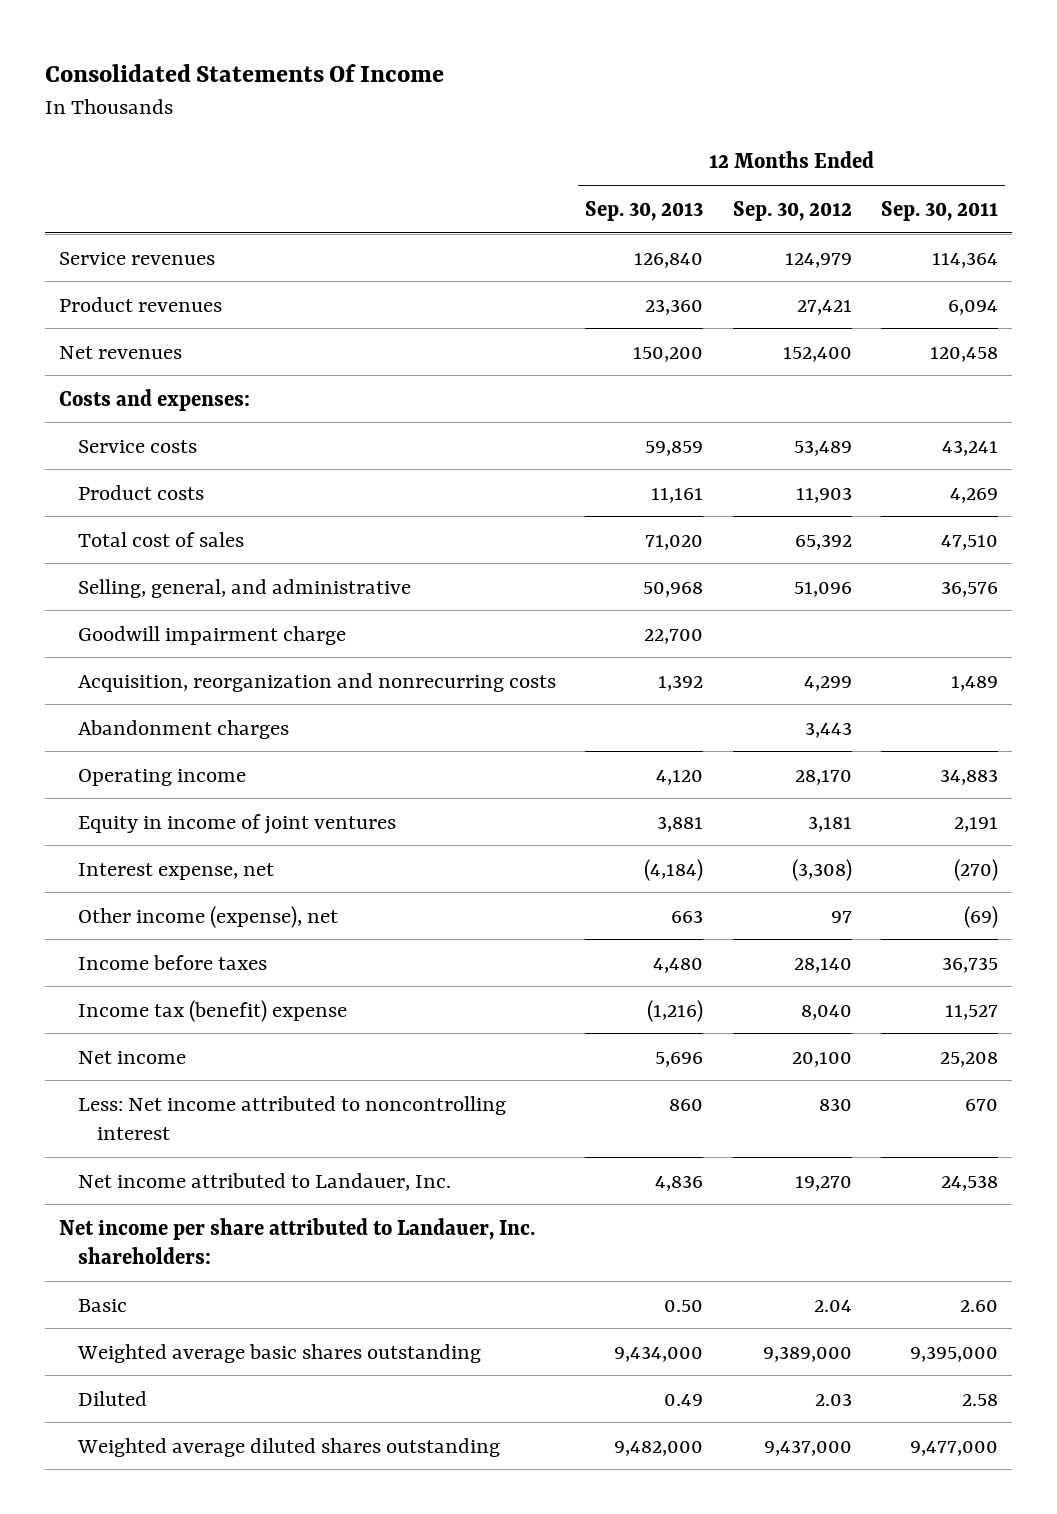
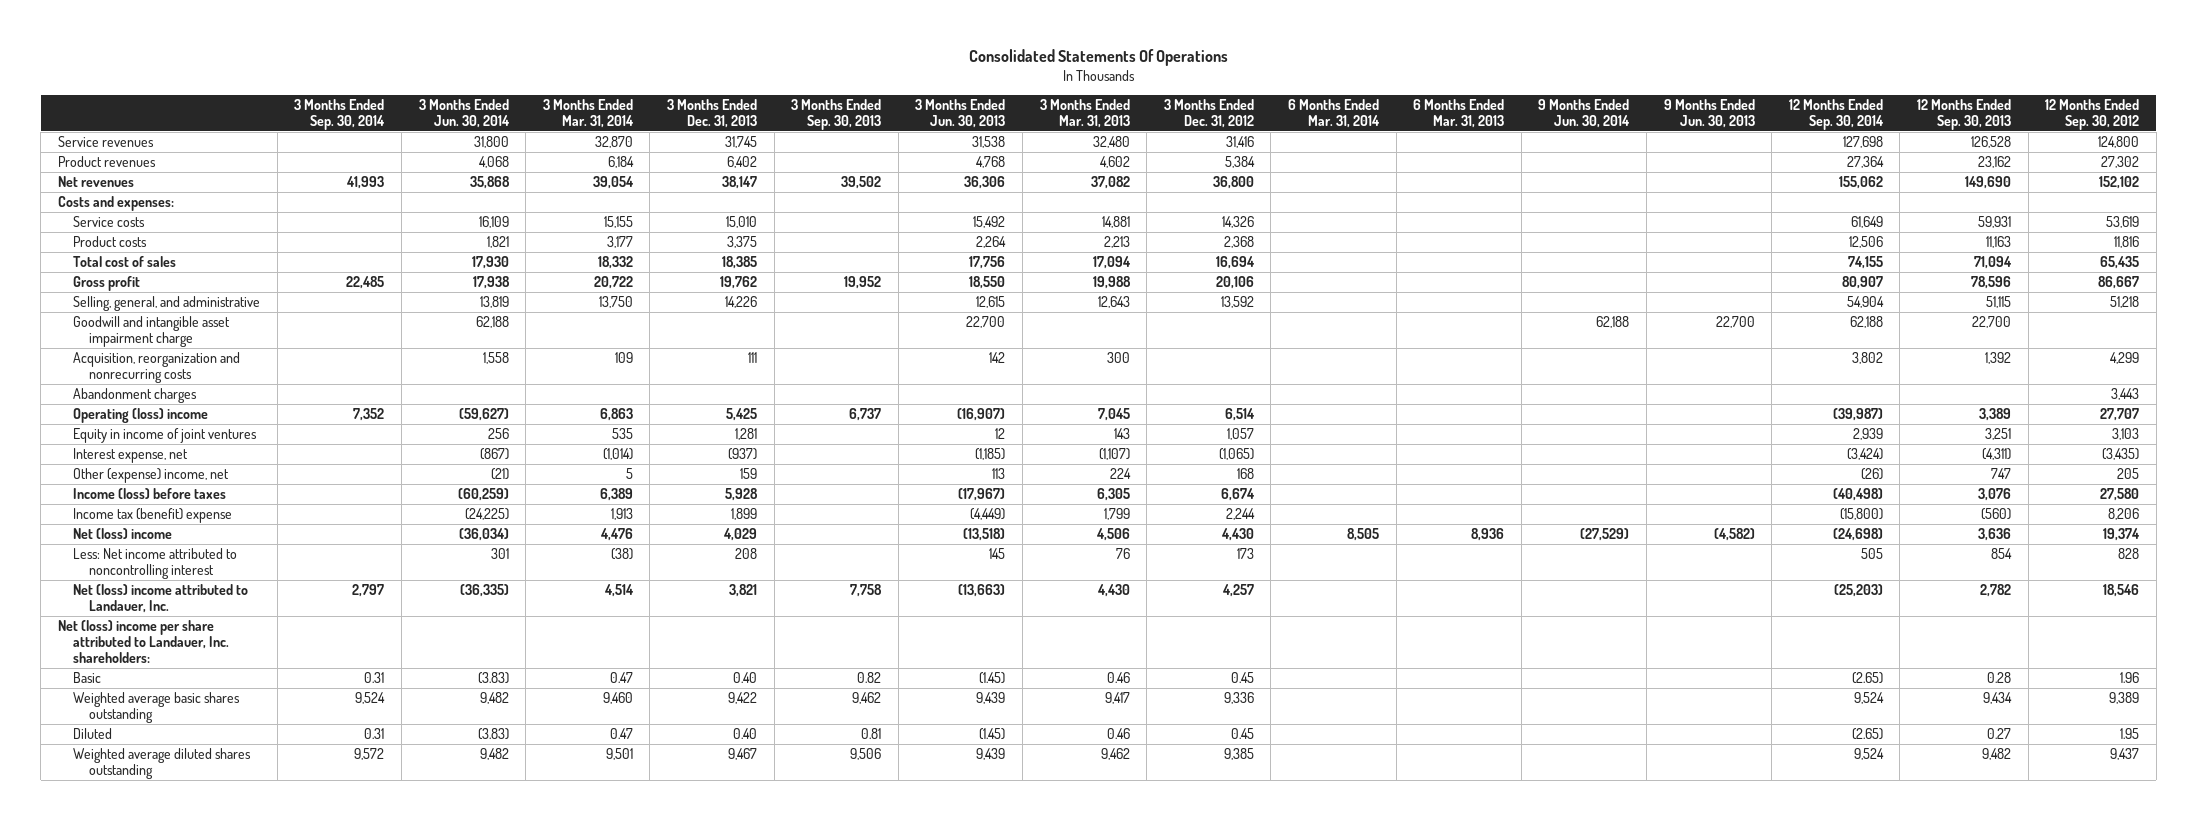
[44,63,444,82] Consolidated Statements Of Income -> [968,49,1228,67] Consolidated Statements Of Operations
[880,200,998,221] Sep. 30, 2011 -> none
none -> [294,98,386,130] 3 Months Ended Sep. 30, 2014
none -> [418,98,510,128] 3 Months Ended Jun. 30, 2014
none -> [542,98,634,128] 3 Months Ended Mar. 31, 2014
none -> [667,98,758,128] 3 Months Ended Dec. 31, 2013
none -> [791,98,882,130] 3 Months Ended Sep. 30, 2013
none -> [915,98,1006,128] 3 Months Ended Jun. 30, 2013
none -> [1039,98,1130,128] 3 Months Ended Mar. 31, 2013
none -> [1163,98,1254,128] 3 Months Ended Dec. 31, 2012
none -> [1288,98,1381,128] 6 Months Ended Mar. 31, 2014
none -> [1413,98,1505,128] 6 Months Ended Mar. 31, 2013
none -> [1538,98,1631,128] 9 Months Ended Jun. 30, 2014
none -> [1663,98,1755,128] 9 Months Ended Jun. 30, 2013
none -> [1788,98,1884,130] 12 Months Ended Sep. 30, 2014
[634,252,704,268] 126,840 -> [1971,136,2012,149] 126,528
[784,252,852,268] 124,979 -> [2098,136,2140,149] 124,800
[645,298,704,315] 23,360 -> [1978,156,2012,169] 23,162
[796,299,852,315] 27,421 -> [2101,156,2140,169] 27,302
[633,346,704,362] 150,200 -> [1965,176,2012,190] 149,690
[782,346,852,362] 152,400 -> [2099,176,2140,190] 152,102
[645,440,704,456] 59,859 -> [1978,216,2012,229] 59,931
[793,439,852,456] 53,489 -> [2106,216,2140,229] 53,619
[651,487,704,503] 11,161 -> [1986,236,2012,249] 11,163
[795,486,852,503] 11,903 -> [2114,236,2140,249] 11,816
[645,534,704,550] 71,020 -> [1974,256,2013,270] 71,094
[794,533,852,550] 65,392 -> [2100,256,2140,270] 65,435
none -> [73,276,141,292] Gross profit
[643,581,704,597] 50,968 -> [1986,296,2012,309] 51,115
[793,581,852,597] 51,096 -> [2110,296,2140,309] 51,218
[78,625,347,645] Goodwill impairment charge -> [73,316,231,348] Goodwill and intangible asset impairment charge
[78,768,247,786] Operating income -> [73,408,209,424] Operating (loss) income
[656,769,704,785] 4,120 -> [1979,408,2012,422] 3,389
[794,769,852,785] 28,170 -> [2100,408,2140,422] 27,707
[657,815,704,832] 3,881 -> [1985,428,2012,441] 3,251
[807,815,852,832] 3,181 -> [2112,428,2140,441] 3,103
[644,858,704,881] (4,184) -> [1982,448,2012,461] (4,311)
[791,858,852,881] (3,308) -> [2102,448,2140,461] (3,435)
[78,905,339,928] Other income (expense), net -> [73,468,230,484] Other (expense) income, net
[671,909,704,923] 663 -> [1991,468,2012,480] 747
[830,910,852,923] 97 -> [2117,468,2140,480] 205
[78,954,268,970] Income before taxes -> [73,488,227,500] Income (loss) before taxes
[653,957,704,973] 4,480 -> [1978,488,2012,502] 3,076
[793,957,852,973] 28,140 -> [2100,488,2140,502] 27,580
[647,999,704,1022] (1,216) -> [1981,508,2012,521] (560)
[800,1004,852,1020] 8,040 -> [2108,508,2140,521] 8,206
[78,1050,187,1064] Net income -> [73,528,173,540] Net (loss) income
[655,1051,704,1067] 5,696 -> [1978,528,2012,542] 3,636
[791,1051,852,1067] 20,100 -> [2103,528,2141,542] 19,374
[669,1098,704,1111] 860 -> [1991,548,2013,560] 854
[818,1097,852,1111] 830 -> [2118,548,2140,560] 828
[78,1172,452,1191] Net income attributed to Landauer, Inc. -> [73,584,249,614] Net (loss) income attributed to Landauer, Inc.
[655,1174,704,1191] 4,836 -> [1980,584,2012,598] 2,782
[794,1175,852,1191] 19,270 -> [2103,584,2140,598] 18,546
[59,1217,536,1265] Net income per share attributed to Landauer, Inc. shareholders: -> [58,620,230,664] Net (loss) income per share attributed to Landauer, Inc. shareholders:
[664,1299,704,1312] 0.50 -> [1987,672,2012,684] 0.28
[813,1299,852,1312] 2.04 -> [2120,672,2140,684] 1.96
[614,1345,704,1362] 9,434,000 -> [1983,692,2013,705] 9,434
[762,1345,852,1362] 9,389,000 -> [2109,692,2140,705] 9,389
[664,1393,704,1406] 0.49 -> [1987,728,2012,740] 0.27
[814,1392,852,1406] 2.03 -> [2120,728,2140,740] 1.95
[614,1440,704,1456] 9,482,000 -> [1982,748,2012,761] 9,482
[763,1439,852,1456] 9,437,000 -> [2110,748,2140,761] 9,437

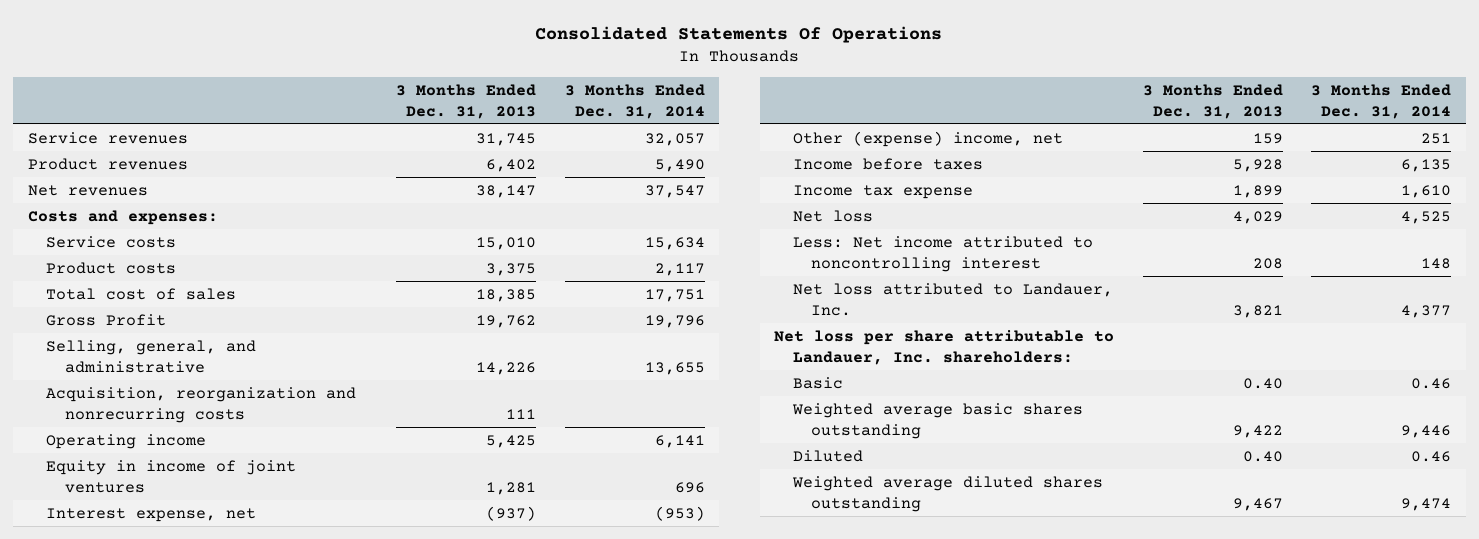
[294,98,386,130] 3 Months Ended Sep. 30, 2014 -> none
[418,98,510,128] 3 Months Ended Jun. 30, 2014 -> none
[542,98,634,128] 3 Months Ended Mar. 31, 2014 -> none
[791,98,882,130] 3 Months Ended Sep. 30, 2013 -> none
[915,98,1006,128] 3 Months Ended Jun. 30, 2013 -> none
[1039,98,1130,128] 3 Months Ended Mar. 31, 2013 -> none
[1163,98,1254,128] 3 Months Ended Dec. 31, 2012 -> none
[1288,98,1381,128] 6 Months Ended Mar. 31, 2014 -> none
[1413,98,1505,128] 6 Months Ended Mar. 31, 2013 -> none
[1538,98,1631,128] 9 Months Ended Jun. 30, 2014 -> none
[1663,98,1755,128] 9 Months Ended Jun. 30, 2013 -> none
[1788,98,1884,130] 12 Months Ended Sep. 30, 2014 -> none
[1917,98,2012,130] 12 Months Ended Sep. 30, 2013 -> none
[2045,98,2140,130] 12 Months Ended Sep. 30, 2012 -> none
none -> [564,83,705,119] 3 Months Ended Dec. 31, 2014
[73,276,141,292] Gross profit -> [46,313,167,326] Gross Profit
[73,316,231,348] Goodwill and intangible asset impairment charge -> none
[73,388,198,404] Abandonment charges -> none
[73,408,209,424] Operating (loss) income -> [46,433,207,449] Operating income
[73,488,227,500] Income (loss) before taxes -> [792,157,983,170] Income before taxes
[73,508,233,524] Income tax (benefit) expense -> [792,184,973,199] Income tax expense
[73,528,173,540] Net (loss) income -> [792,209,873,222] Net loss
[73,584,249,614] Net (loss) income attributed to Landauer, Inc. -> [792,282,1113,316] Net loss attributed to Landauer, Inc.
[58,620,230,664] Net (loss) income per share attributed to Landauer, Inc. shareholders: -> [774,329,1115,365] Net loss per share attributable to Landauer, Inc. shareholders:

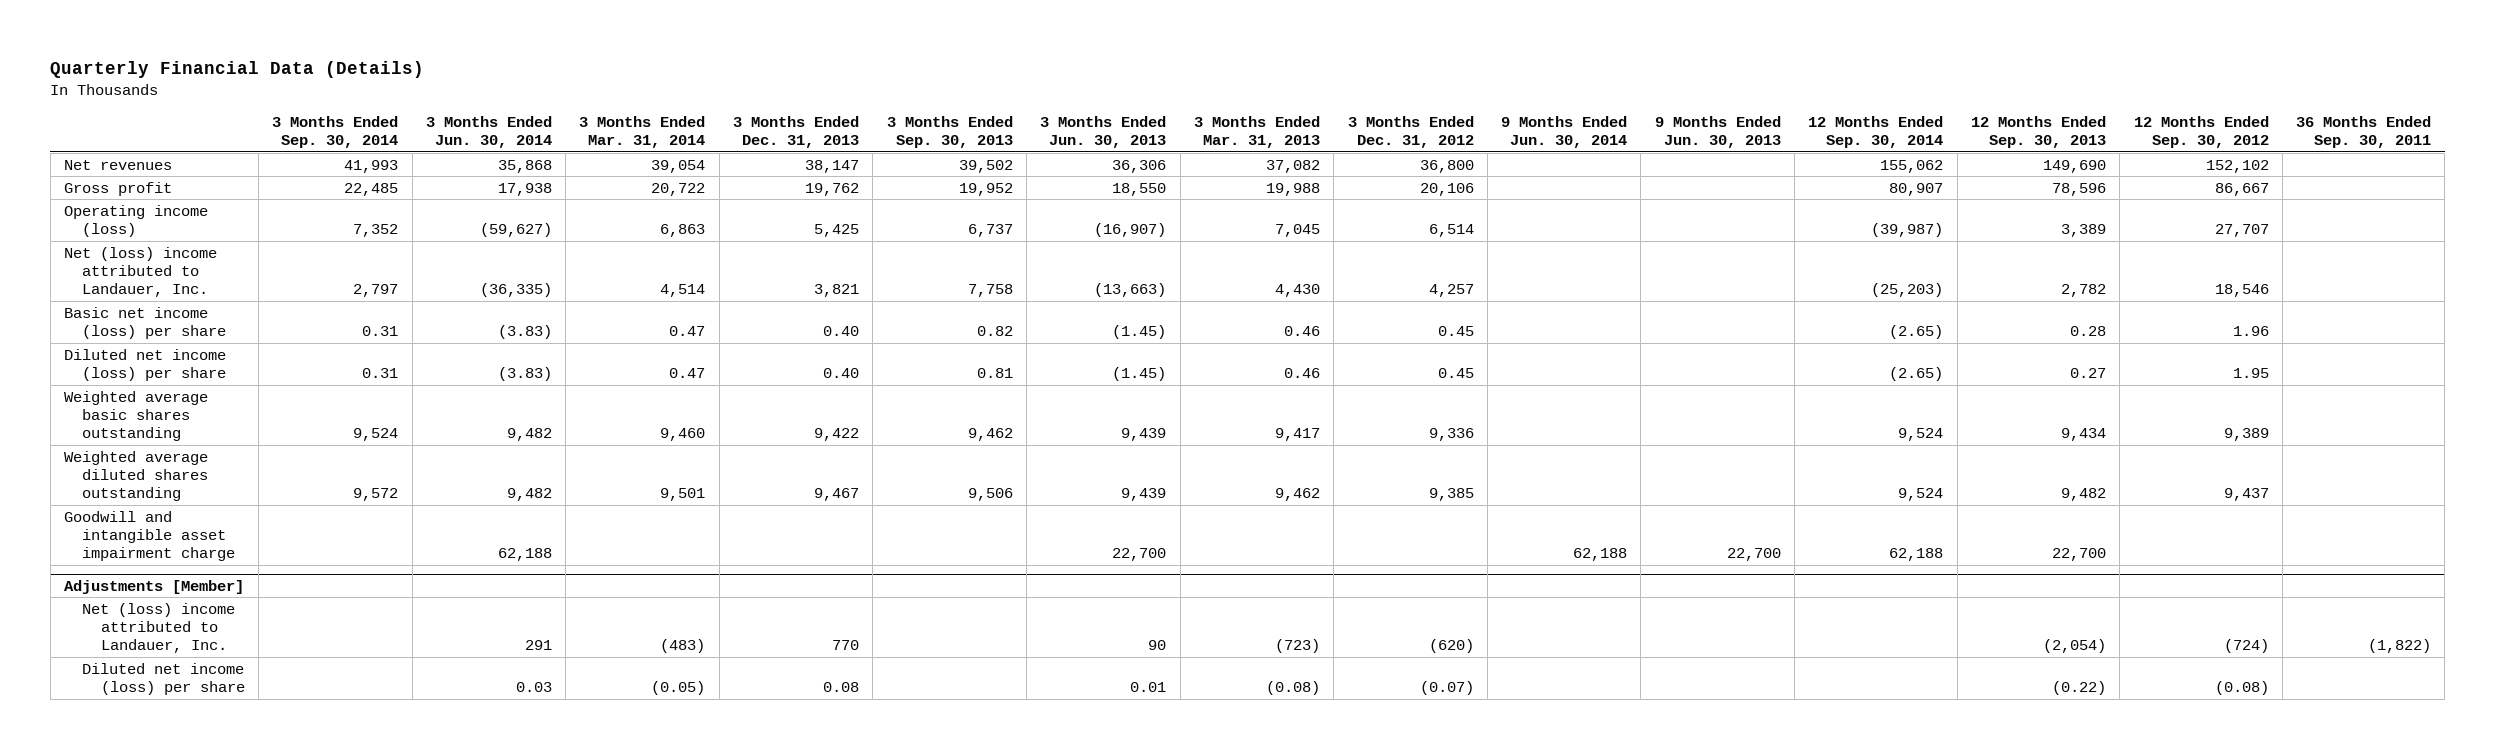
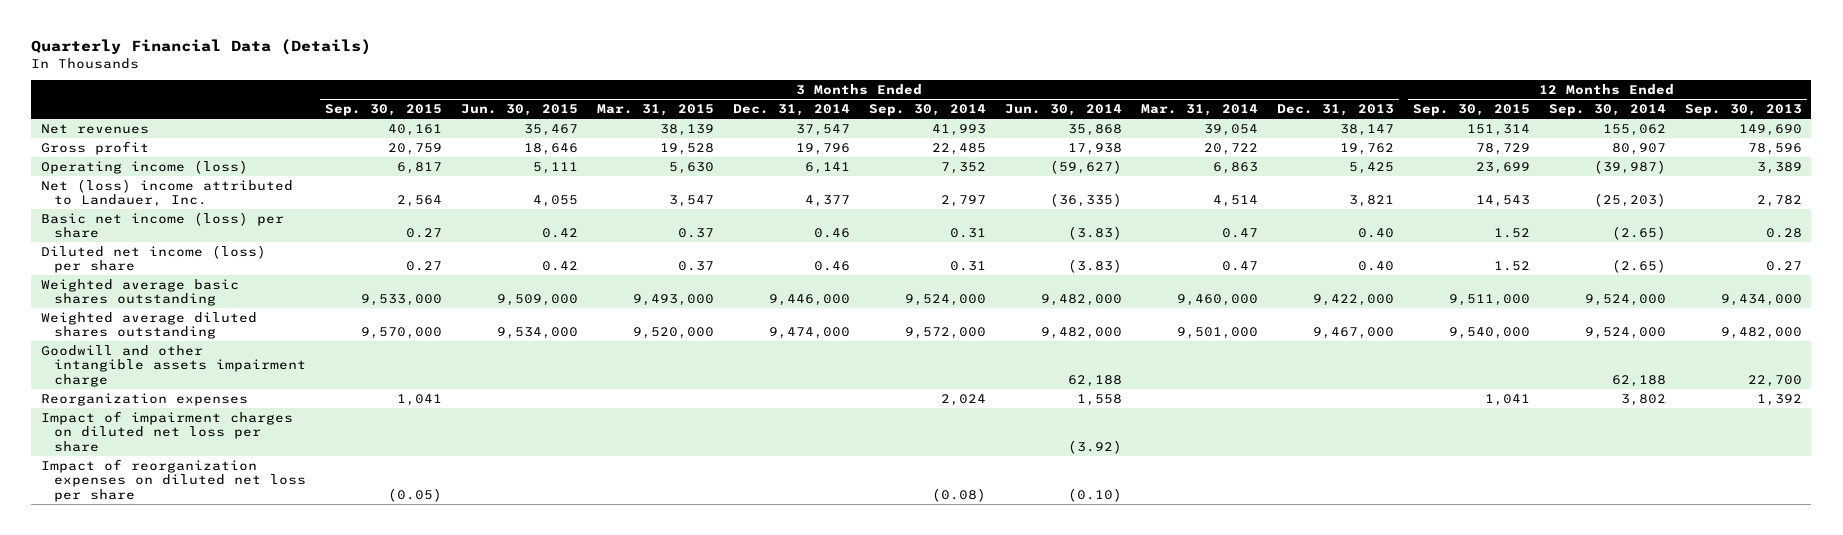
[886,115,1013,148] 3 Months Ended Sep. 30, 2013 -> none
[1040,115,1167,148] 3 Months Ended Jun. 30, 2013 -> none
[1193,115,1320,148] 3 Months Ended Mar. 31, 2013 -> none
[1347,115,1474,148] 3 Months Ended Dec. 31, 2012 -> none
[1501,115,1628,148] 9 Months Ended Jun. 30, 2014 -> none
[1654,115,1781,148] 9 Months Ended Jun. 30, 2013 -> none
[2133,115,2269,148] 12 Months Ended Sep. 30, 2012 -> none
[2296,115,2432,148] 36 Months Ended Sep. 30, 2011 -> none
none -> [324,104,442,117] Sep. 30, 2015
none -> [460,104,578,117] Jun. 30, 2015
none -> [596,104,714,117] Mar. 31, 2015
none -> [732,104,850,117] Dec. 31, 2014
none -> [1412,104,1530,117] Sep. 30, 2015
[64,579,245,594] Adjustments [Member] -> none
[82,602,236,654] Net (loss) income attributed to Landauer, Inc. -> none
[82,662,245,695] Diluted net income (loss) per share -> none
[353,428,399,442] 9,524 -> [904,294,986,307] 9,524,000
[506,428,552,442] 9,482 -> [1040,294,1122,307] 9,482,000
[660,428,706,442] 9,460 -> [1176,294,1258,307] 9,460,000
[814,428,860,442] 9,422 -> [1312,294,1394,307] 9,422,000
[1898,428,1944,442] 9,524 -> [1584,294,1666,307] 9,524,000
[2060,428,2106,442] 9,434 -> [1720,294,1802,307] 9,434,000
[353,488,399,502] 9,572 -> [904,327,986,340] 9,572,000
[506,488,552,502] 9,482 -> [1040,327,1122,340] 9,482,000
[660,488,706,502] 9,501 -> [1176,327,1258,340] 9,501,000
[814,488,860,502] 9,467 -> [1312,327,1394,340] 9,467,000
[1898,488,1944,502] 9,524 -> [1584,327,1666,340] 9,524,000
[2060,488,2106,502] 9,482 -> [1720,327,1802,340] 9,482,000
[64,510,236,562] Goodwill and intangible asset impairment charge -> [40,344,306,388] Goodwill and other intangible assets impairment charge
none -> [40,392,248,406] Reorganization expenses
none -> [40,410,293,453] Impact of impairment charges on diluted net loss per share
none -> [40,458,306,503] Impact of reorganization expenses on diluted net loss per share

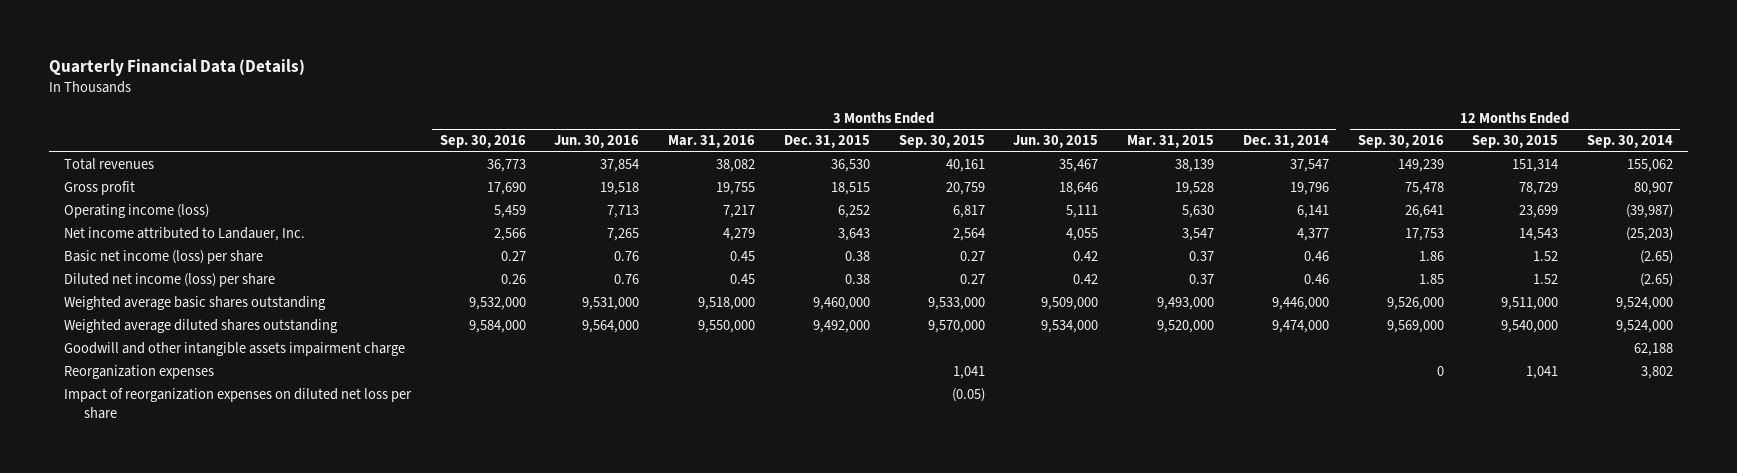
[868,104,986,117] Sep. 30, 2014 -> none
[1004,104,1122,117] Jun. 30, 2014 -> none
[1140,104,1258,117] Mar. 31, 2014 -> none
[1276,104,1394,117] Dec. 31, 2013 -> none
[1684,104,1802,117] Sep. 30, 2013 -> none
none -> [439,135,526,149] Sep. 30, 2016
none -> [554,135,640,149] Jun. 30, 2016
none -> [668,135,756,149] Mar. 31, 2016
none -> [783,135,870,149] Dec. 31, 2015
none -> [1357,135,1444,149] Sep. 30, 2016
[40,123,149,134] Net revenues -> [63,158,154,171] Total revenues
[40,178,293,208] Net (loss) income attributed to Landauer, Inc. -> [63,227,305,242] Net income attributed to Landauer, Inc.
[40,410,293,453] Impact of impairment charges on diluted net loss per share -> none

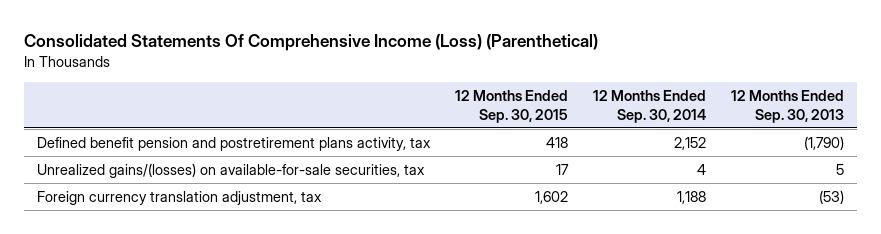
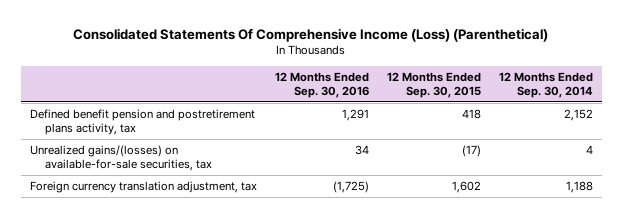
[731,89,845,123] 12 Months Ended Sep. 30, 2013 -> none
none -> [274,71,369,99] 12 Months Ended Sep. 30, 2016
[556,163,570,175] 17 -> [461,144,481,157] (17)

